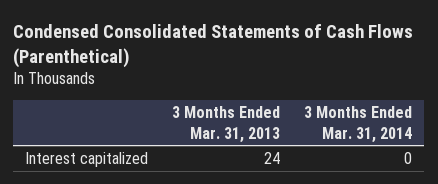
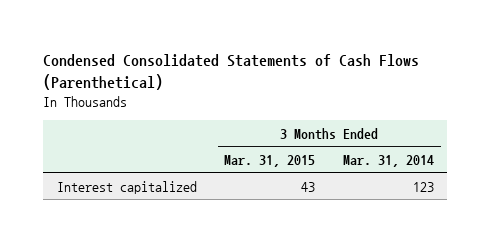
[172,106,281,143] 3 Months Ended Mar. 31, 2013 -> none
none -> [224,154,316,167] Mar. 31, 2015
[404,152,413,165] 0 -> [412,181,434,192] 123

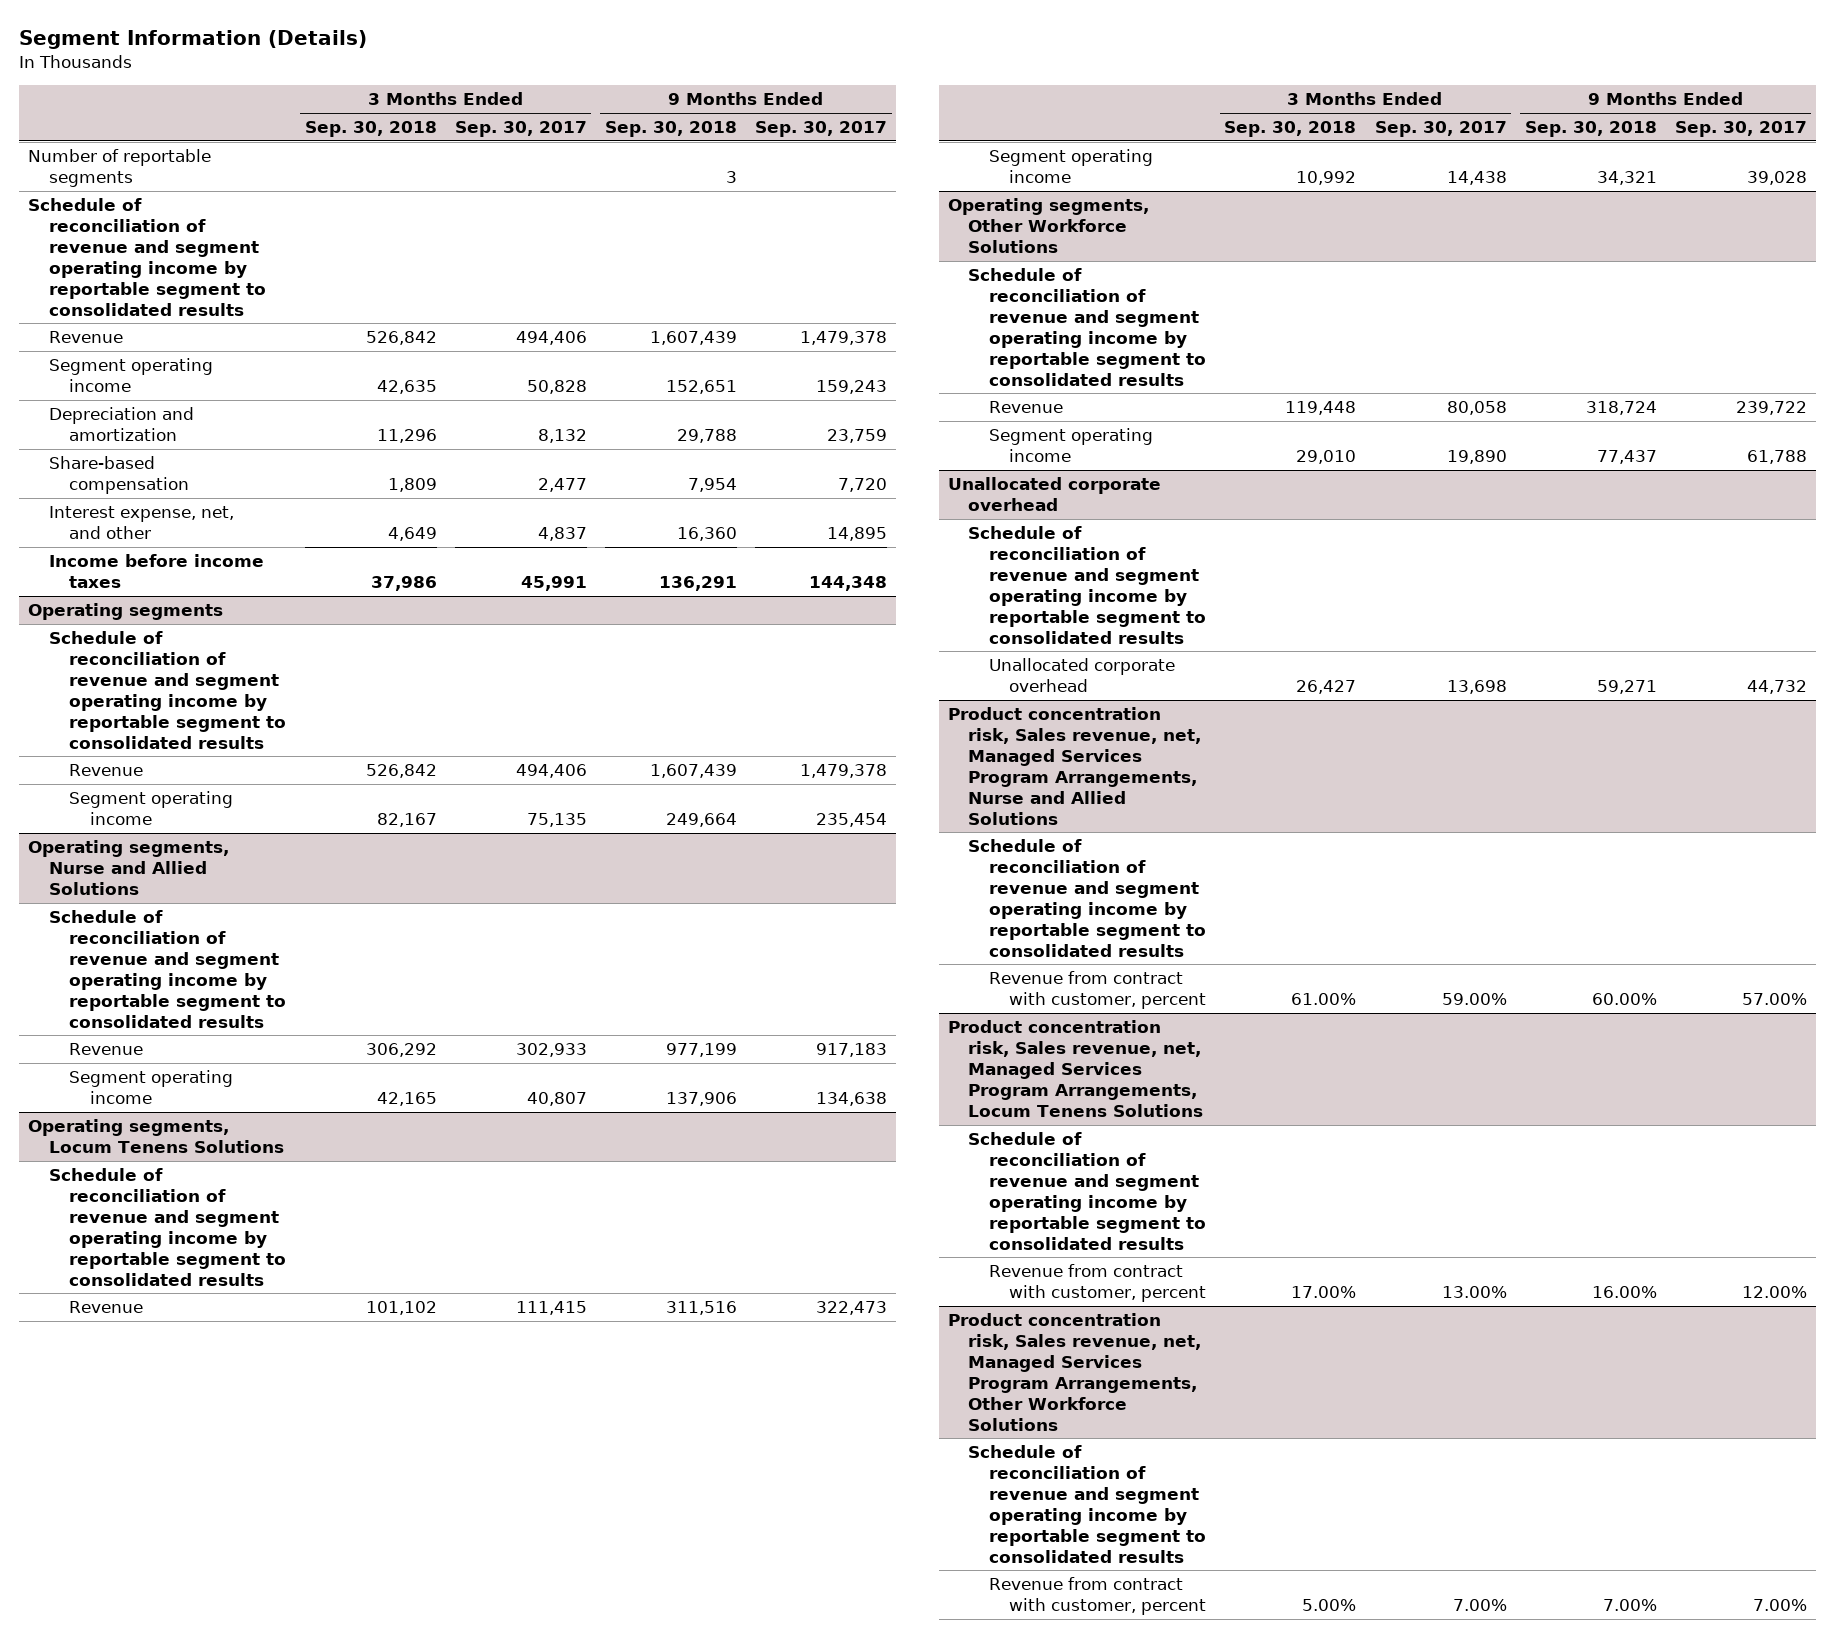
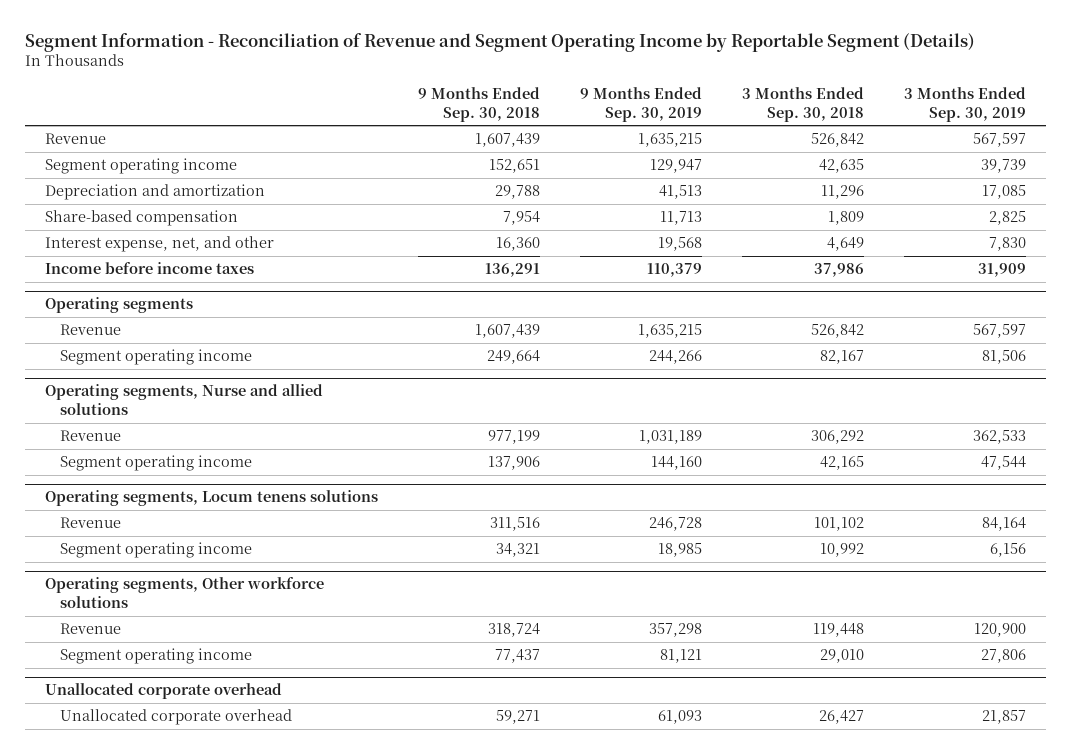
[19,30,368,50] Segment Information (Details) -> [24,32,975,52] Segment Information - Reconciliation of Revenue and Segment Operating Income by Reportable Segment (Details)
[454,121,587,138] Sep. 30, 2017 -> none
[755,121,888,138] Sep. 30, 2017 -> none
none -> [579,87,702,122] 9 Months Ended Sep. 30, 2019
none -> [904,87,1027,122] 3 Months Ended Sep. 30, 2019
[28,149,212,188] Number of reportable segments -> none
[28,198,266,316] Schedule of reconciliation of revenue and segment operating income by reportable segment to consolidated results -> none
[48,631,287,749] Schedule of reconciliation of revenue and segment operating income by reportable segment to consolidated results -> none
[48,910,287,1028] Schedule of reconciliation of revenue and segment operating income by reportable segment to consolidated results -> none
[28,840,230,895] Operating segments, Nurse and Allied Solutions -> [44,384,323,415] Operating segments, Nurse and allied solutions
[48,1168,287,1286] Schedule of reconciliation of revenue and segment operating income by reportable segment to consolidated results -> none
[28,1119,284,1154] Operating segments, Locum Tenens Solutions -> [44,490,378,507] Operating segments, Locum tenens solutions
[968,268,1206,386] Schedule of reconciliation of revenue and segment operating income by reportable segment to consolidated results -> none
[947,198,1149,253] Operating segments, Other Workforce Solutions -> [44,577,324,608] Operating segments, Other workforce solutions
[968,526,1206,644] Schedule of reconciliation of revenue and segment operating income by reportable segment to consolidated results -> none
[947,707,1202,825] Product concentration risk, Sales revenue, net, Managed Services Program Arrangements, Nurse and Allied Solutions -> none
[968,839,1206,957] Schedule of reconciliation of revenue and segment operating income by reportable segment to consolidated results -> none
[988,971,1207,1010] Revenue from contract with customer, percent -> none
[947,1020,1204,1117] Product concentration risk, Sales revenue, net, Managed Services Program Arrangements, Locum Tenens Solutions -> none
[968,1132,1206,1250] Schedule of reconciliation of revenue and segment operating income by reportable segment to consolidated results -> none
[988,1264,1207,1303] Revenue from contract with customer, percent -> none
[947,1313,1202,1431] Product concentration risk, Sales revenue, net, Managed Services Program Arrangements, Other Workforce Solutions -> none
[968,1445,1206,1563] Schedule of reconciliation of revenue and segment operating income by reportable segment to consolidated results -> none
[988,1577,1207,1616] Revenue from contract with customer, percent -> none

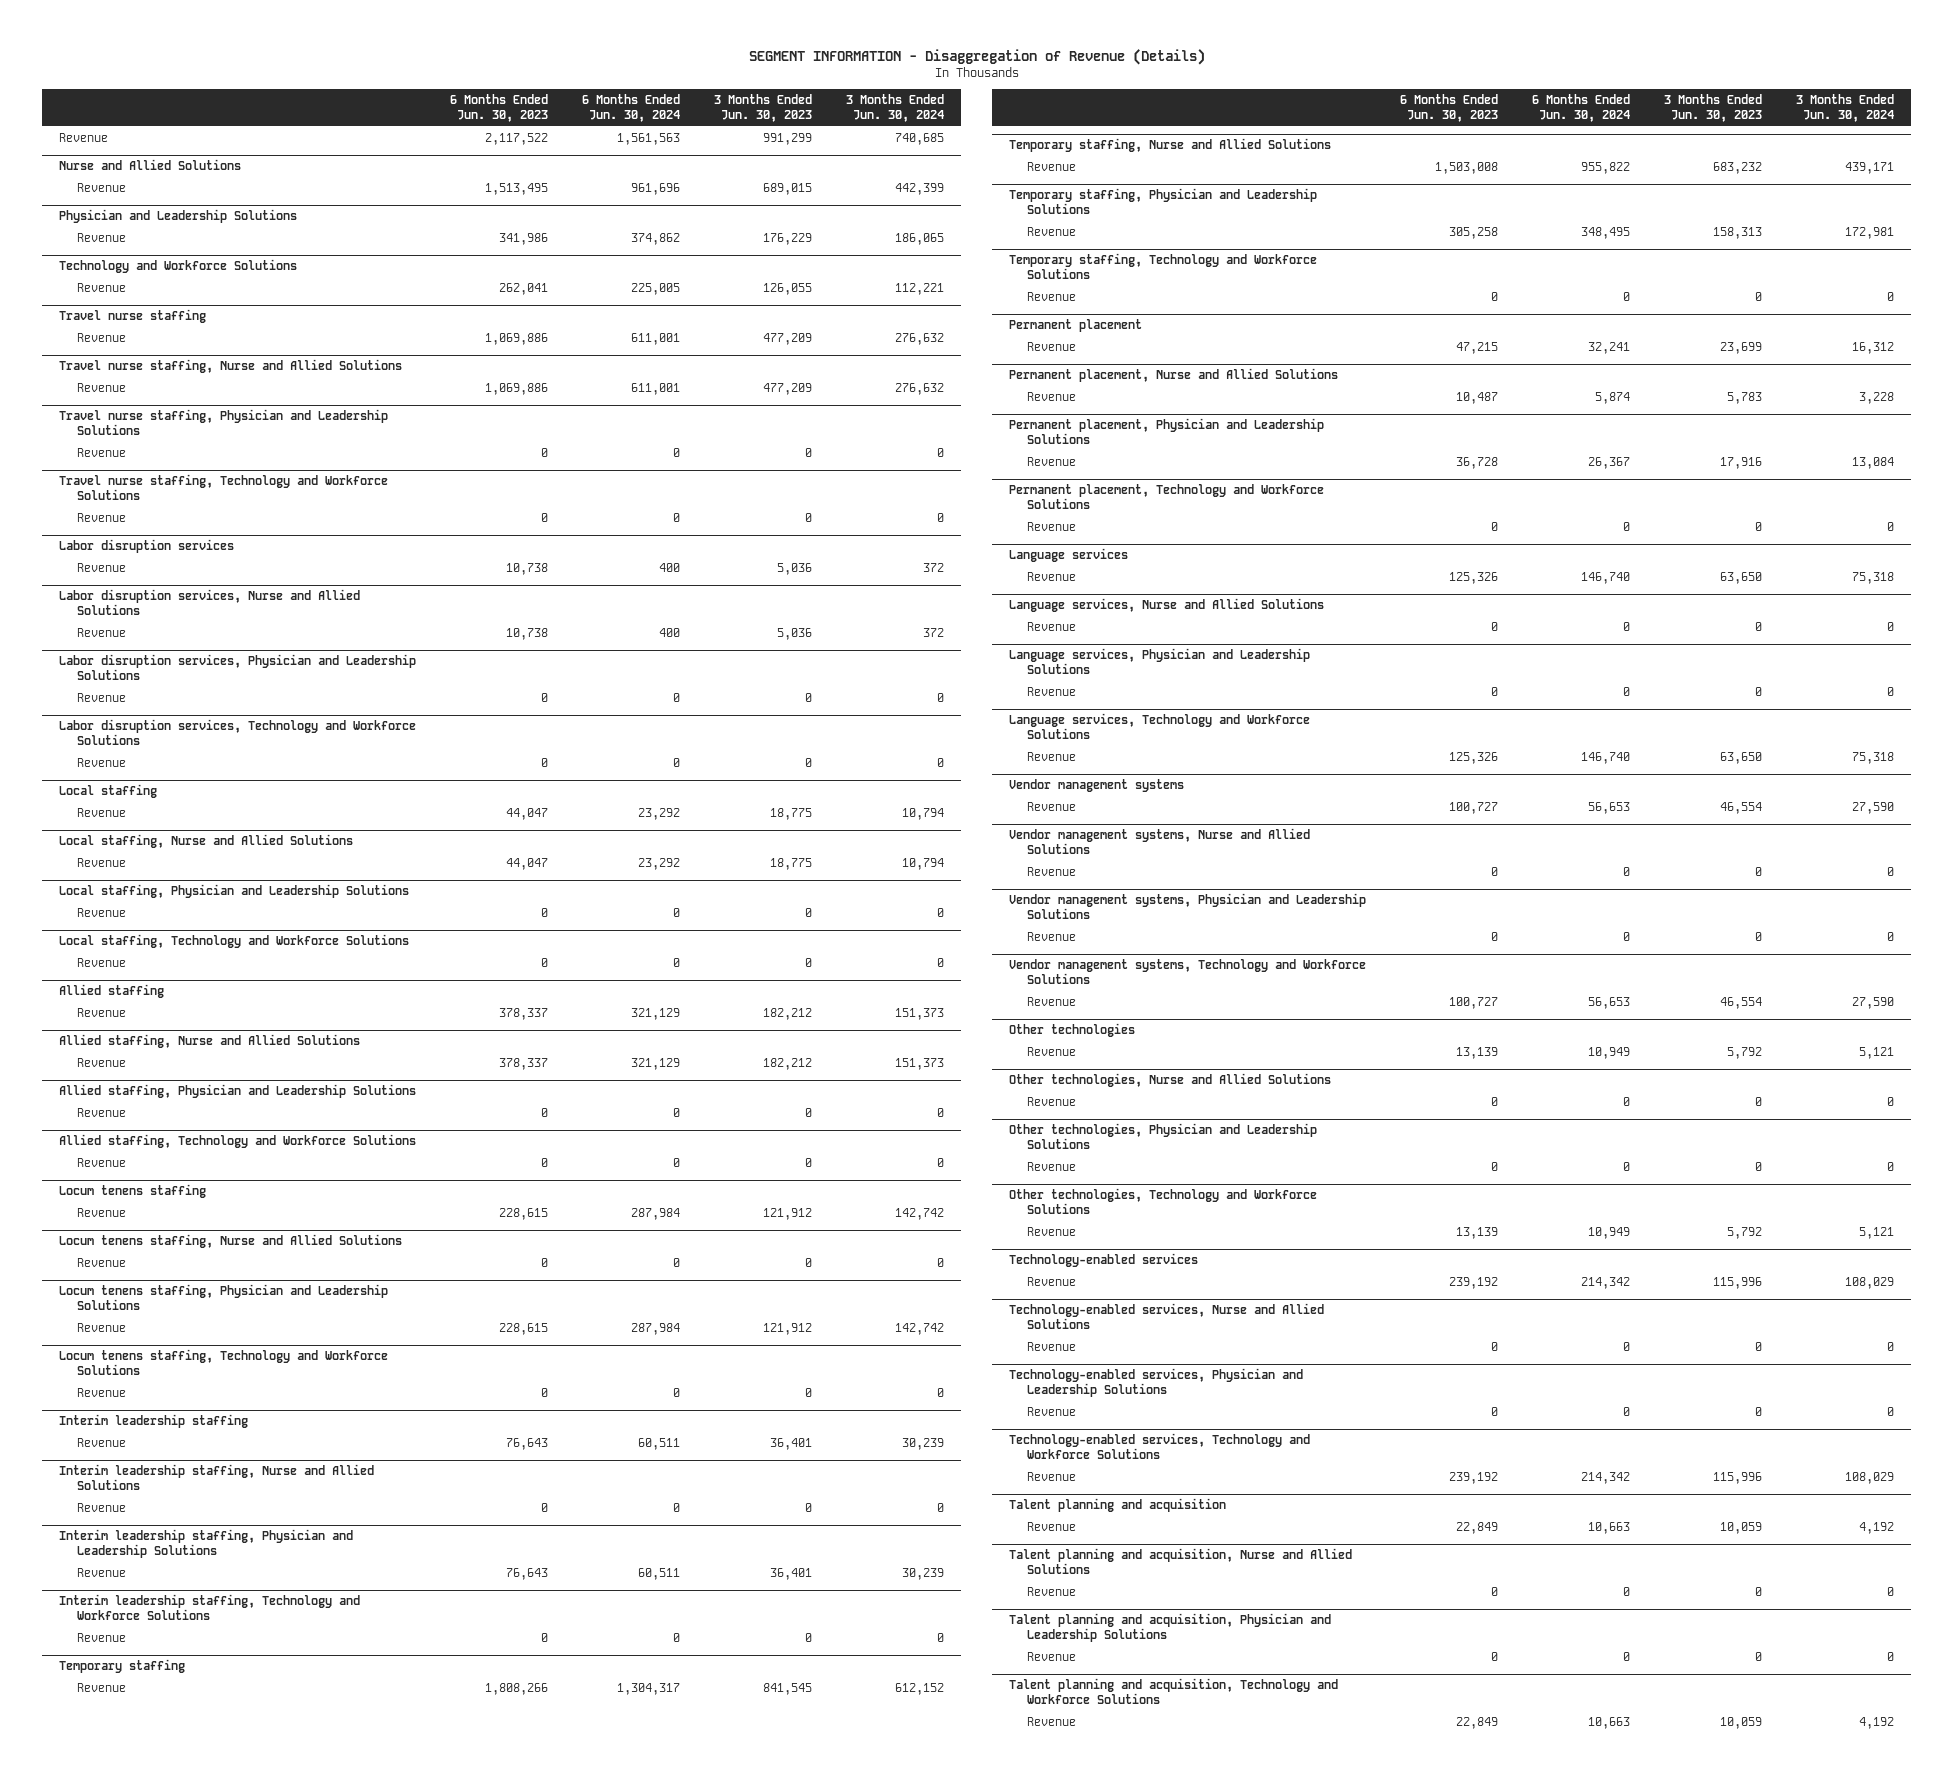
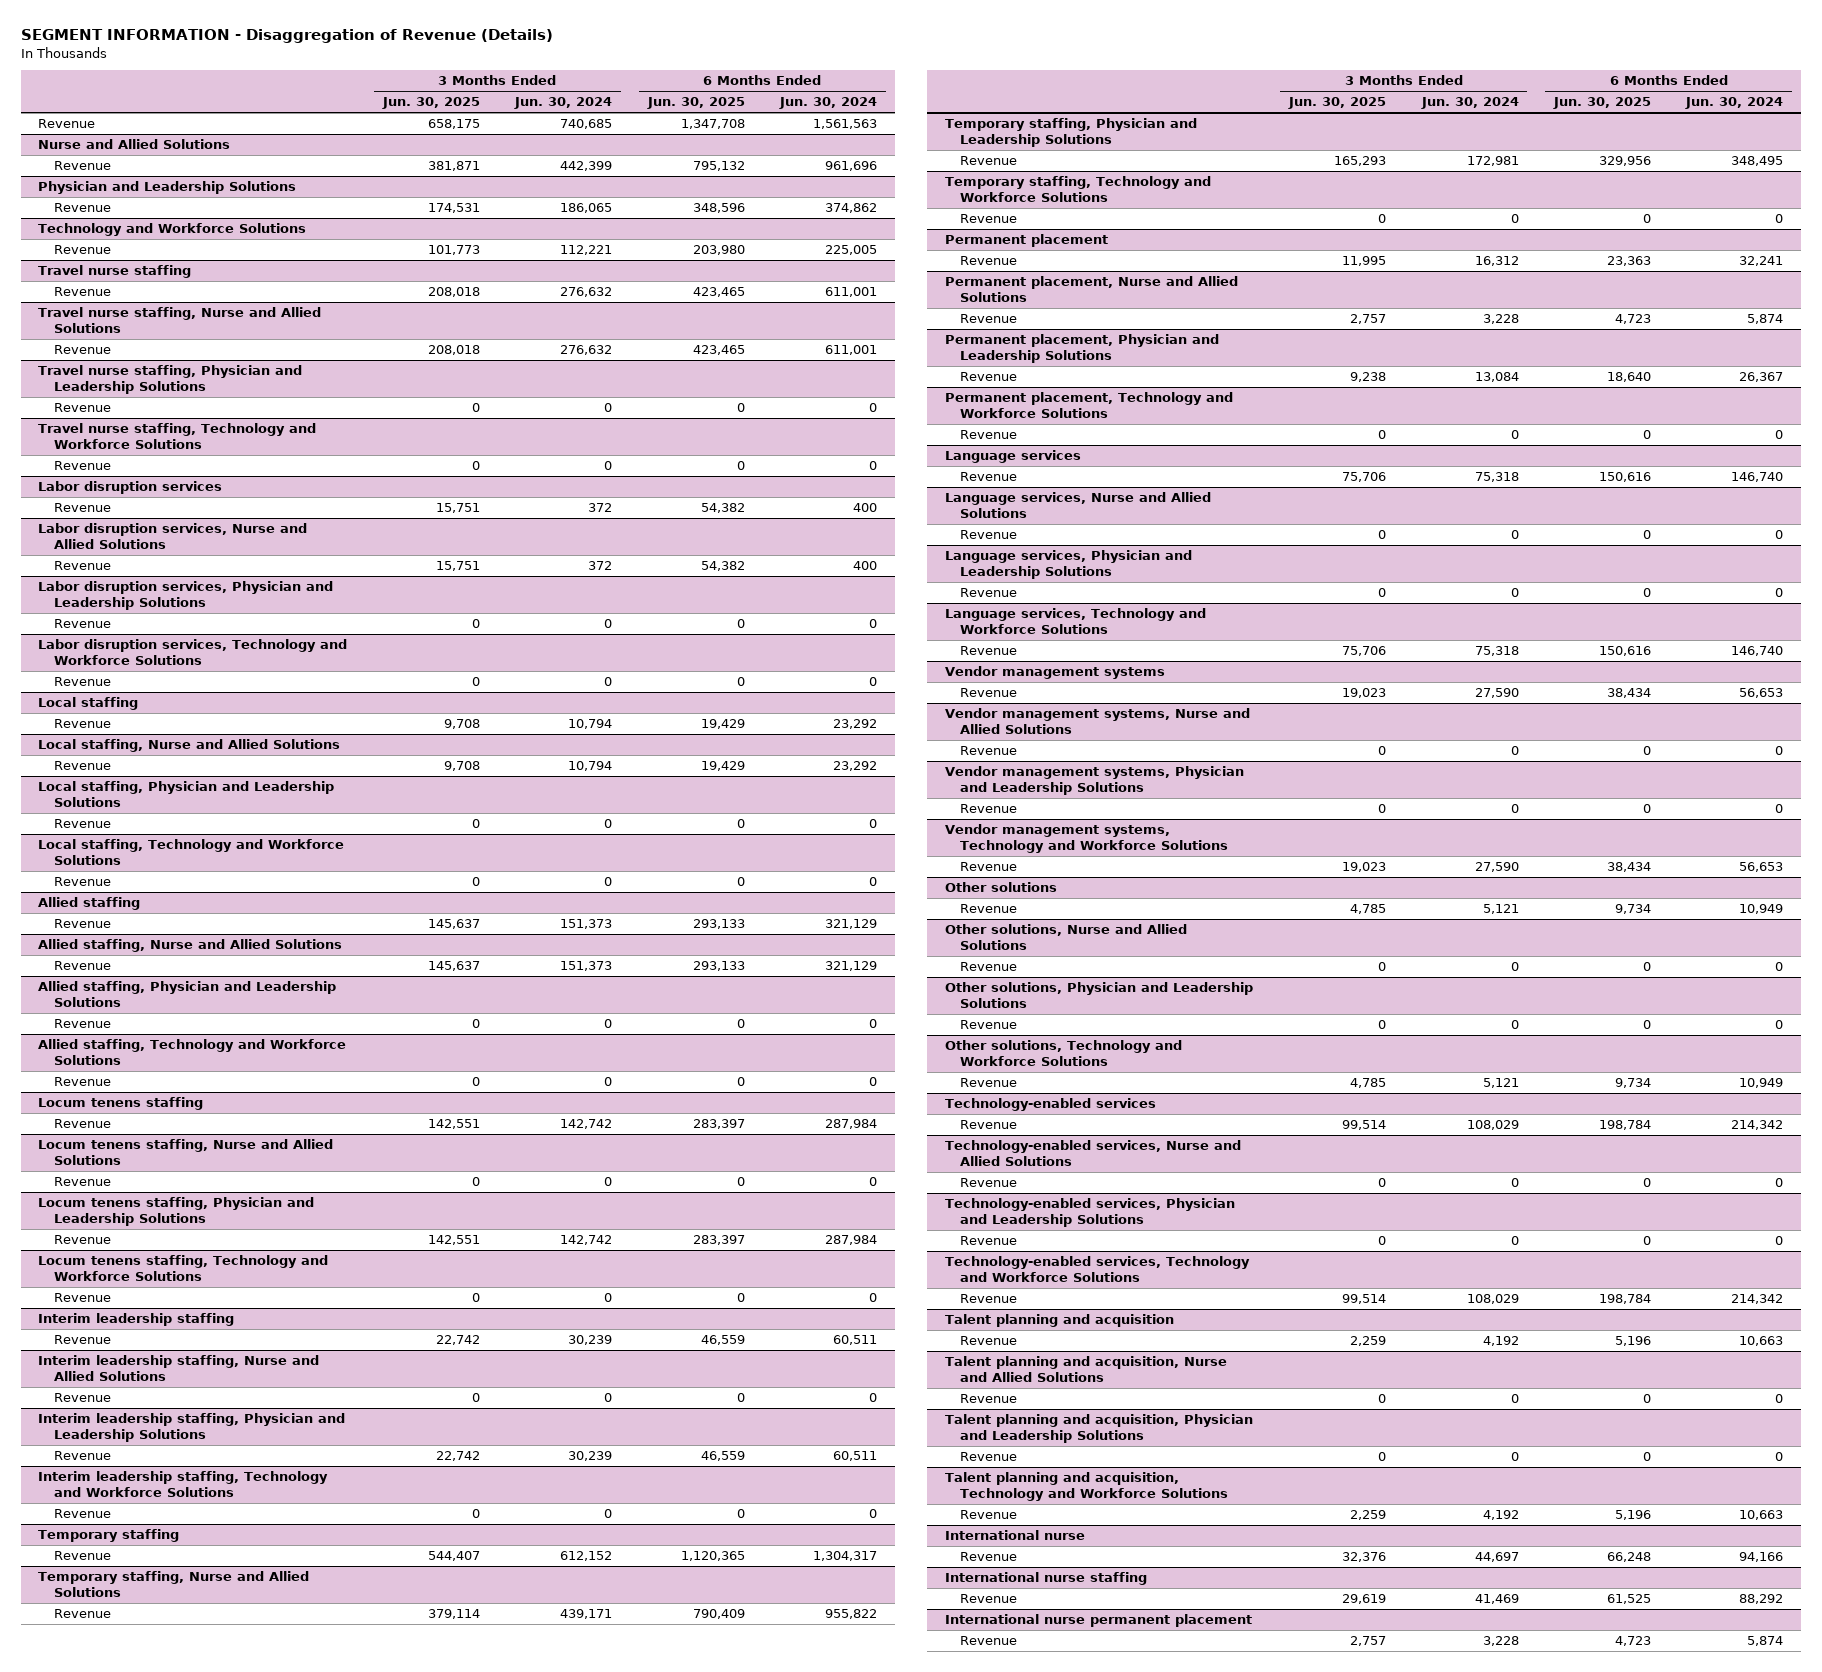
[449,94,548,123] 6 Months Ended Jun. 30, 2023 -> none
[714,94,813,123] 3 Months Ended Jun. 30, 2023 -> none
none -> [381,97,480,110] Jun. 30, 2025
none -> [646,97,745,110] Jun. 30, 2025
[1008,1023,1135,1038] Other technologies -> none
none -> [944,882,1057,893] Other solutions
[1008,1073,1331,1088] Other technologies, Nurse and Allied Solutions -> [944,924,1187,951] Other solutions, Nurse and Allied Solutions
[1008,1123,1317,1150] Other technologies, Physician and Leadership Solutions -> [944,982,1253,1009] Other solutions, Physician and Leadership Solutions
[1008,1188,1317,1215] Other technologies, Technology and Workforce Solutions -> [944,1040,1182,1067] Other solutions, Technology and Workforce Solutions
none -> [944,1530,1085,1541] International nurse
none -> [959,1552,1017,1562] Revenue
none -> [944,1572,1147,1586] International nurse staffing
none -> [959,1594,1017,1604] Revenue
none -> [944,1614,1252,1628] International nurse permanent placement
none -> [959,1636,1017,1646] Revenue

